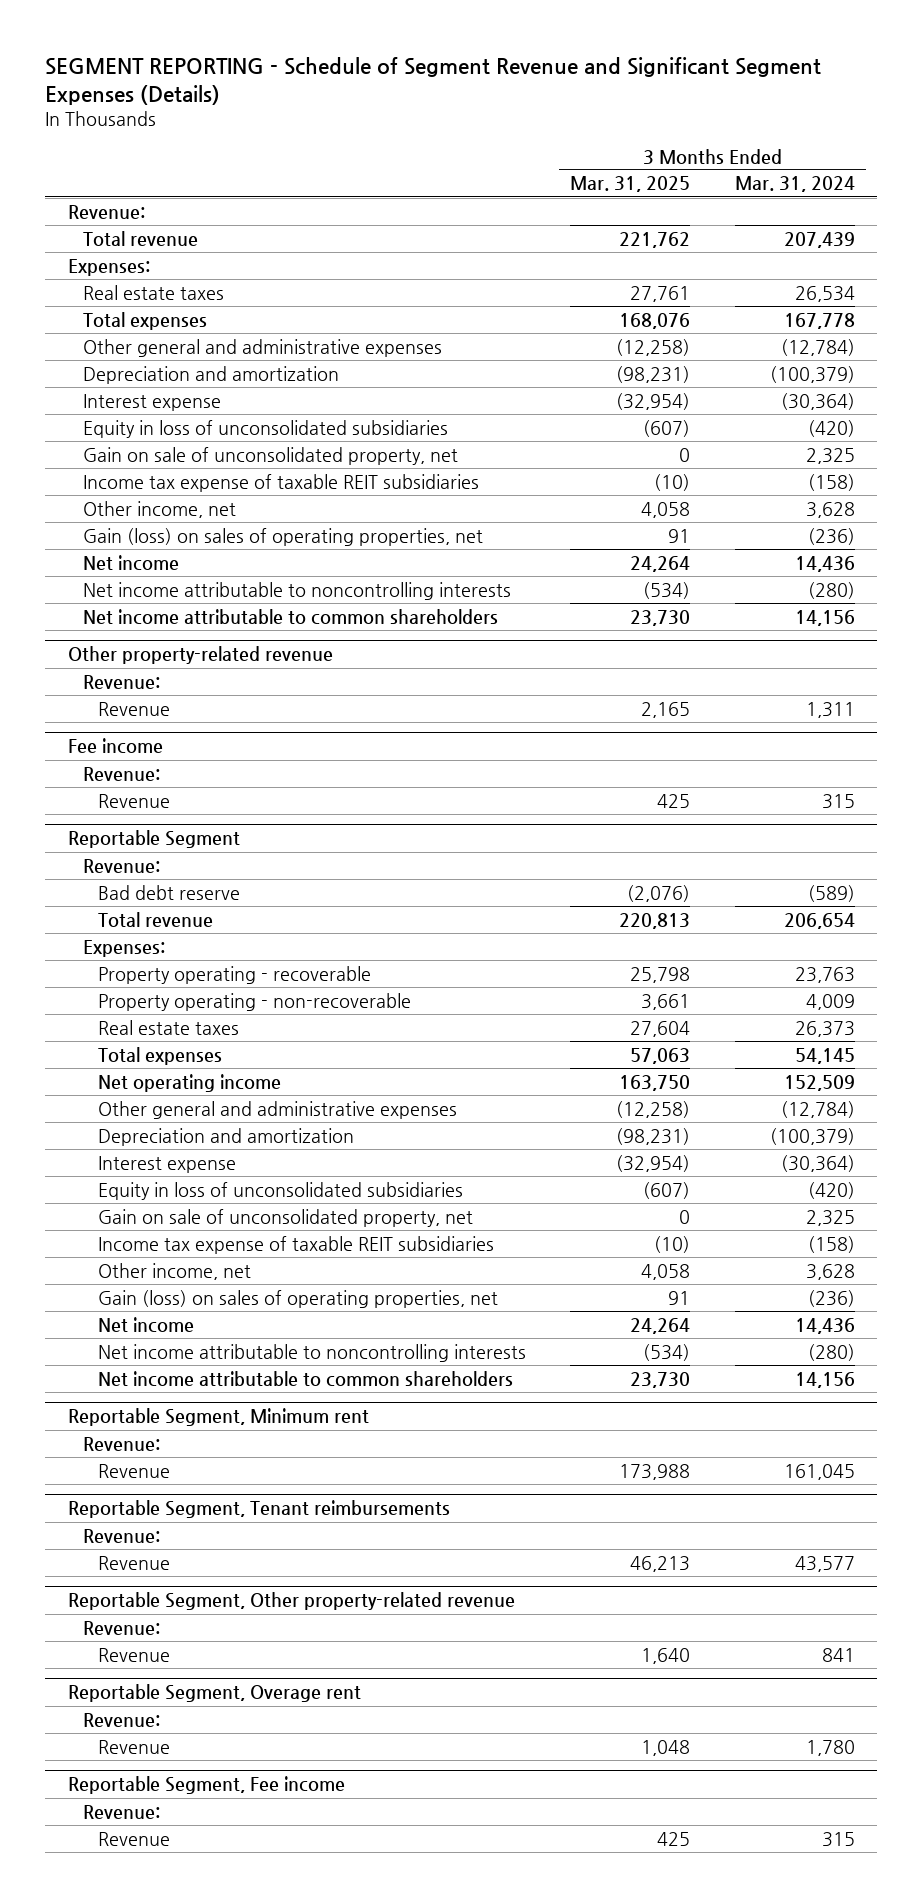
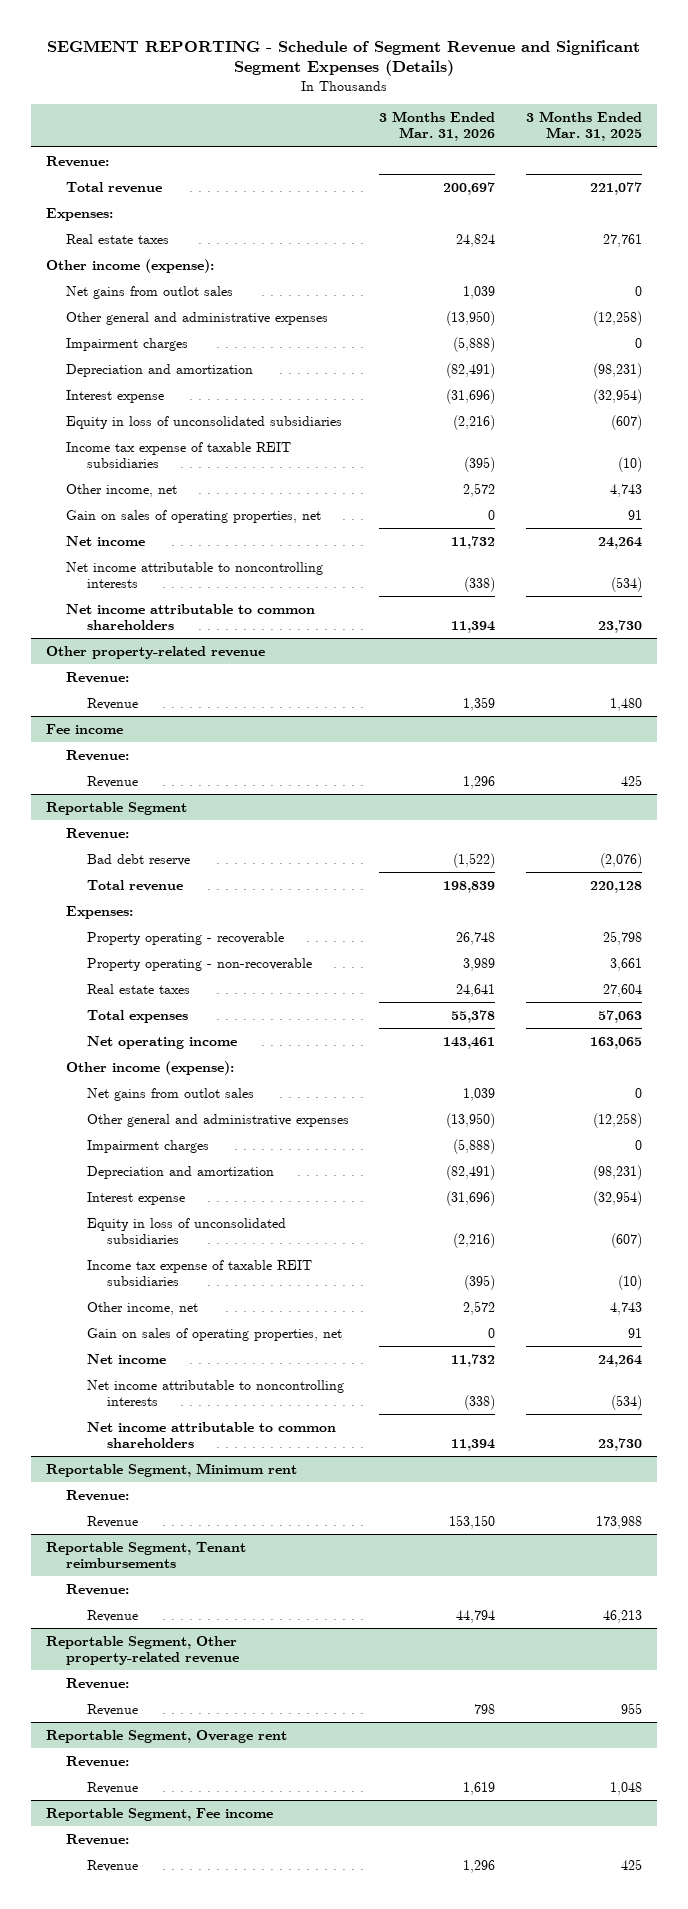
[735,176,856,193] Mar. 31, 2024 -> none
none -> [379,110,496,141] 3 Months Ended Mar. 31, 2026
[619,231,691,248] 221,762 -> [589,181,642,195] 221,077
[82,311,207,330] Total expenses -> none
none -> [45,258,214,273] Other income (expense):
none -> [66,285,234,299] Net gains from outlot sales
none -> [66,337,189,351] Impairment charges
[82,446,458,465] Gain on sale of unconsolidated property, net -> none
[641,501,691,518] 4,058 -> [609,483,642,497] 4,743
[82,527,483,546] Gain (loss) on sales of operating properties, net -> [66,509,322,523] Gain on sales of operating properties, net
[641,701,691,718] 2,165 -> [609,697,642,711] 1,480
[619,912,691,929] 220,813 -> [589,880,642,893] 220,128
[619,1074,691,1091] 163,750 -> [589,1036,642,1049] 163,065
none -> [66,1060,235,1075] Other income (expense):
none -> [86,1087,254,1101] Net gains from outlot sales
none -> [86,1139,209,1153] Impairment charges
[97,1208,473,1227] Gain on sale of unconsolidated property, net -> none
[641,1263,691,1280] 4,058 -> [609,1301,642,1315] 4,743
[97,1289,498,1308] Gain (loss) on sales of operating properties, net -> [86,1327,342,1341] Gain on sales of operating properties, net
[641,1647,691,1664] 1,640 -> [620,1702,642,1714] 955

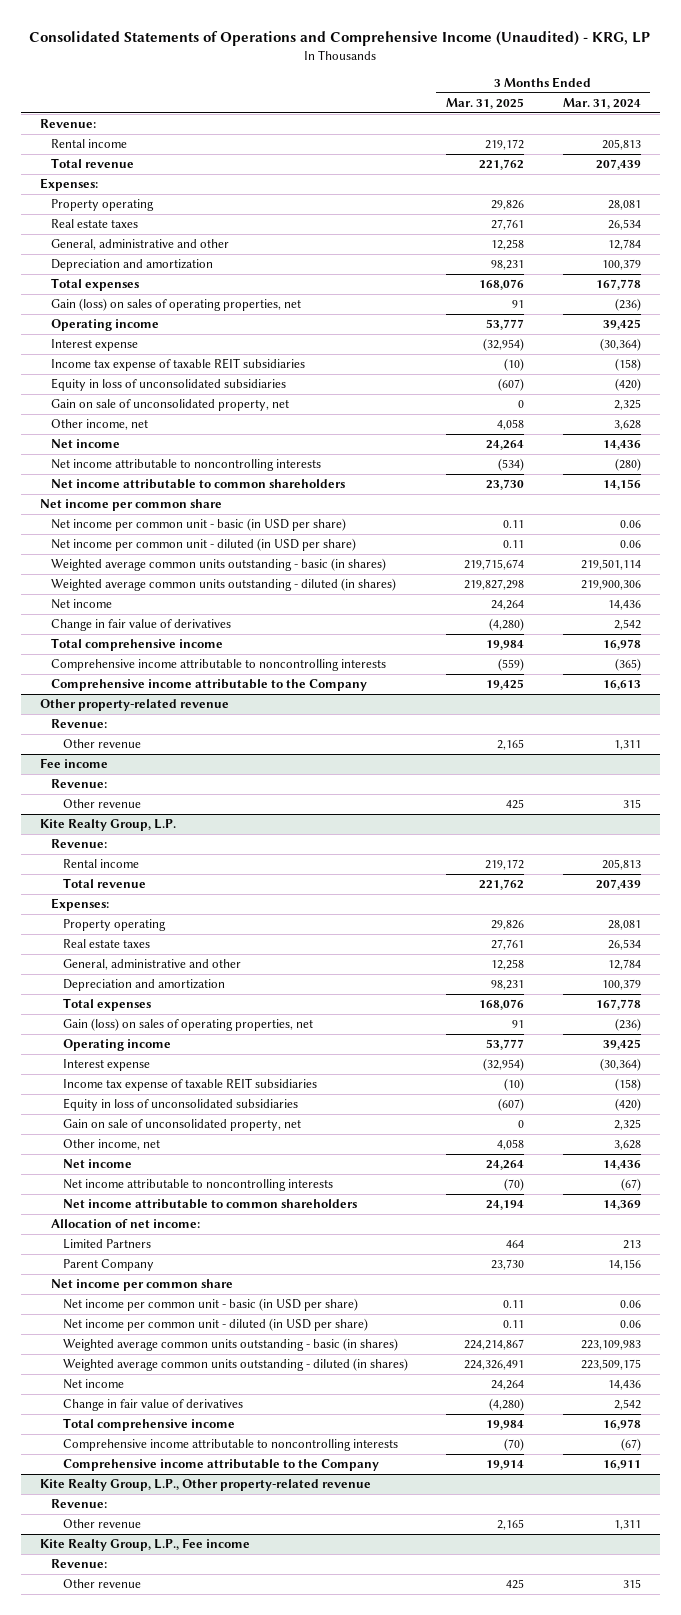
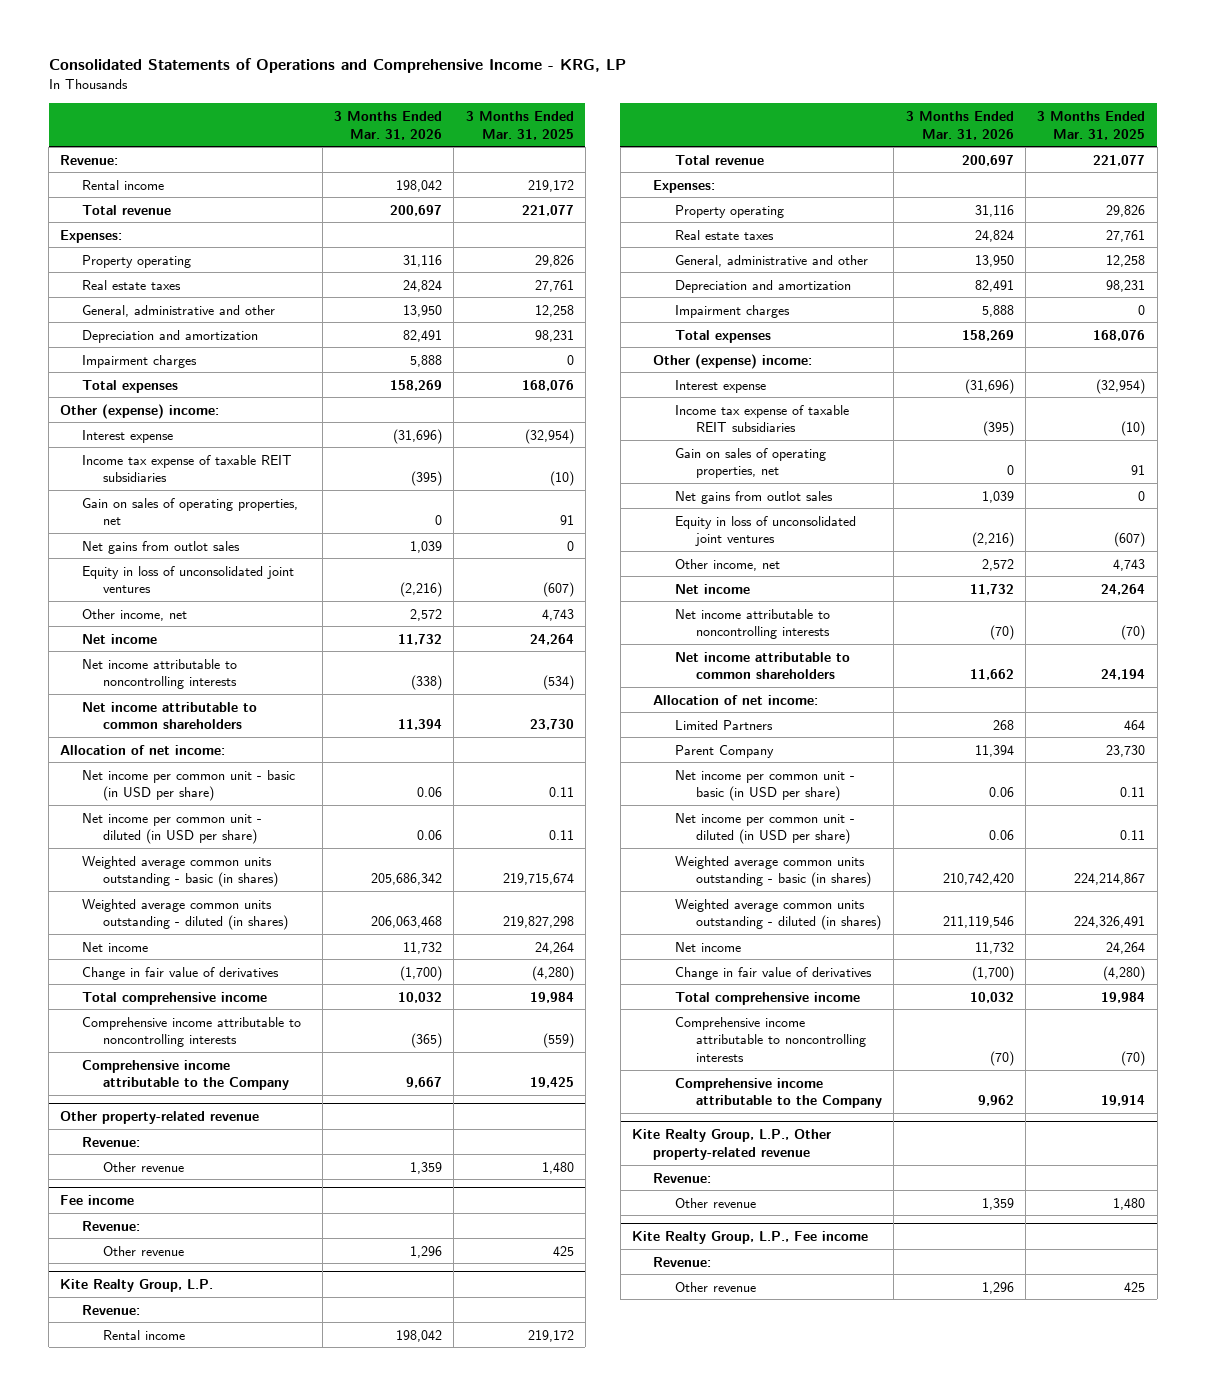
[29,30,651,46] Consolidated Statements of Operations and Comprehensive Income (Unaudited) - KRG, LP -> [48,58,626,74] Consolidated Statements of Operations and Comprehensive Income - KRG, LP
[562,98,641,110] Mar. 31, 2024 -> none
none -> [334,110,443,140] 3 Months Ended Mar. 31, 2026
[479,159,525,171] 221,762 -> [521,204,574,216] 221,077
none -> [81,354,197,368] Impairment charges
[51,298,302,312] Gain (loss) on sales of operating properties, net -> none
[51,319,160,332] Operating income -> none
none -> [60,403,220,419] Other (expense) income:
[51,399,290,412] Gain on sale of unconsolidated property, net -> none
none -> [81,497,298,526] Gain on sales of operating properties, net
none -> [81,540,240,554] Net gains from outlot sales
[51,378,287,392] Equity in loss of unconsolidated subsidiaries -> [81,565,294,594] Equity in loss of unconsolidated joint ventures
[497,419,525,431] 4,058 -> [541,608,574,621] 4,743
[40,499,223,512] Net income per common share -> none
none -> [60,744,226,755] Allocation of net income:
[497,739,525,751] 2,165 -> [541,1161,574,1174] 1,480
[479,879,525,891] 221,762 -> [1093,154,1146,166] 221,077
none -> [674,304,790,318] Impairment charges
[62,1018,313,1032] Gain (loss) on sales of operating properties, net -> none
[62,1039,171,1052] Operating income -> none
none -> [653,353,813,369] Other (expense) income:
[62,1119,301,1132] Gain on sale of unconsolidated property, net -> none
none -> [674,447,826,479] Gain on sales of operating properties, net
none -> [674,490,833,504] Net gains from outlot sales
[62,1098,298,1112] Equity in loss of unconsolidated subsidiaries -> [674,515,856,547] Equity in loss of unconsolidated joint ventures
[497,1139,525,1151] 4,058 -> [1113,558,1146,571] 4,743
[51,1279,234,1292] Net income per common share -> none
[497,1519,525,1531] 2,165 -> [1113,1197,1146,1210] 1,480

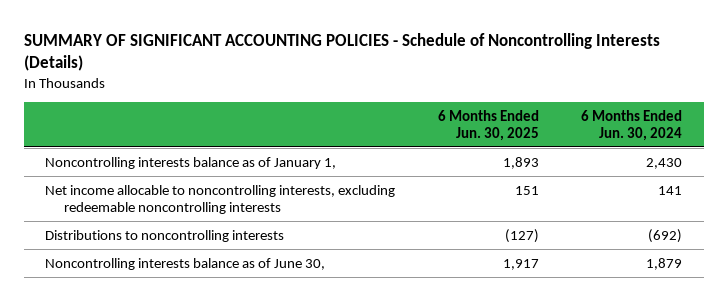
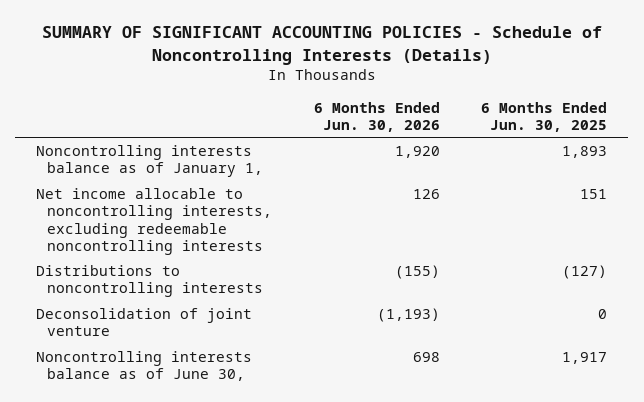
[581,109,683,141] 6 Months Ended Jun. 30, 2024 -> none
none -> [313,101,440,132] 6 Months Ended Jun. 30, 2026
none -> [36,307,253,337] Deconsolidation of joint venture

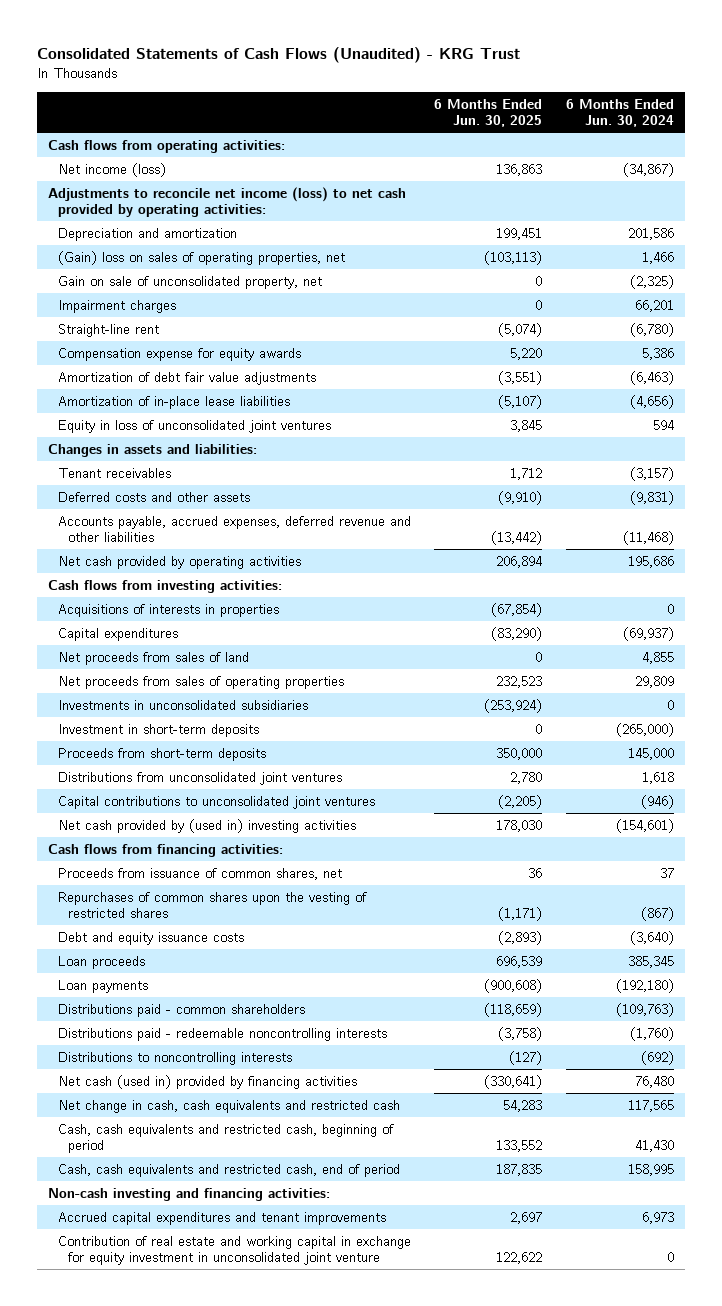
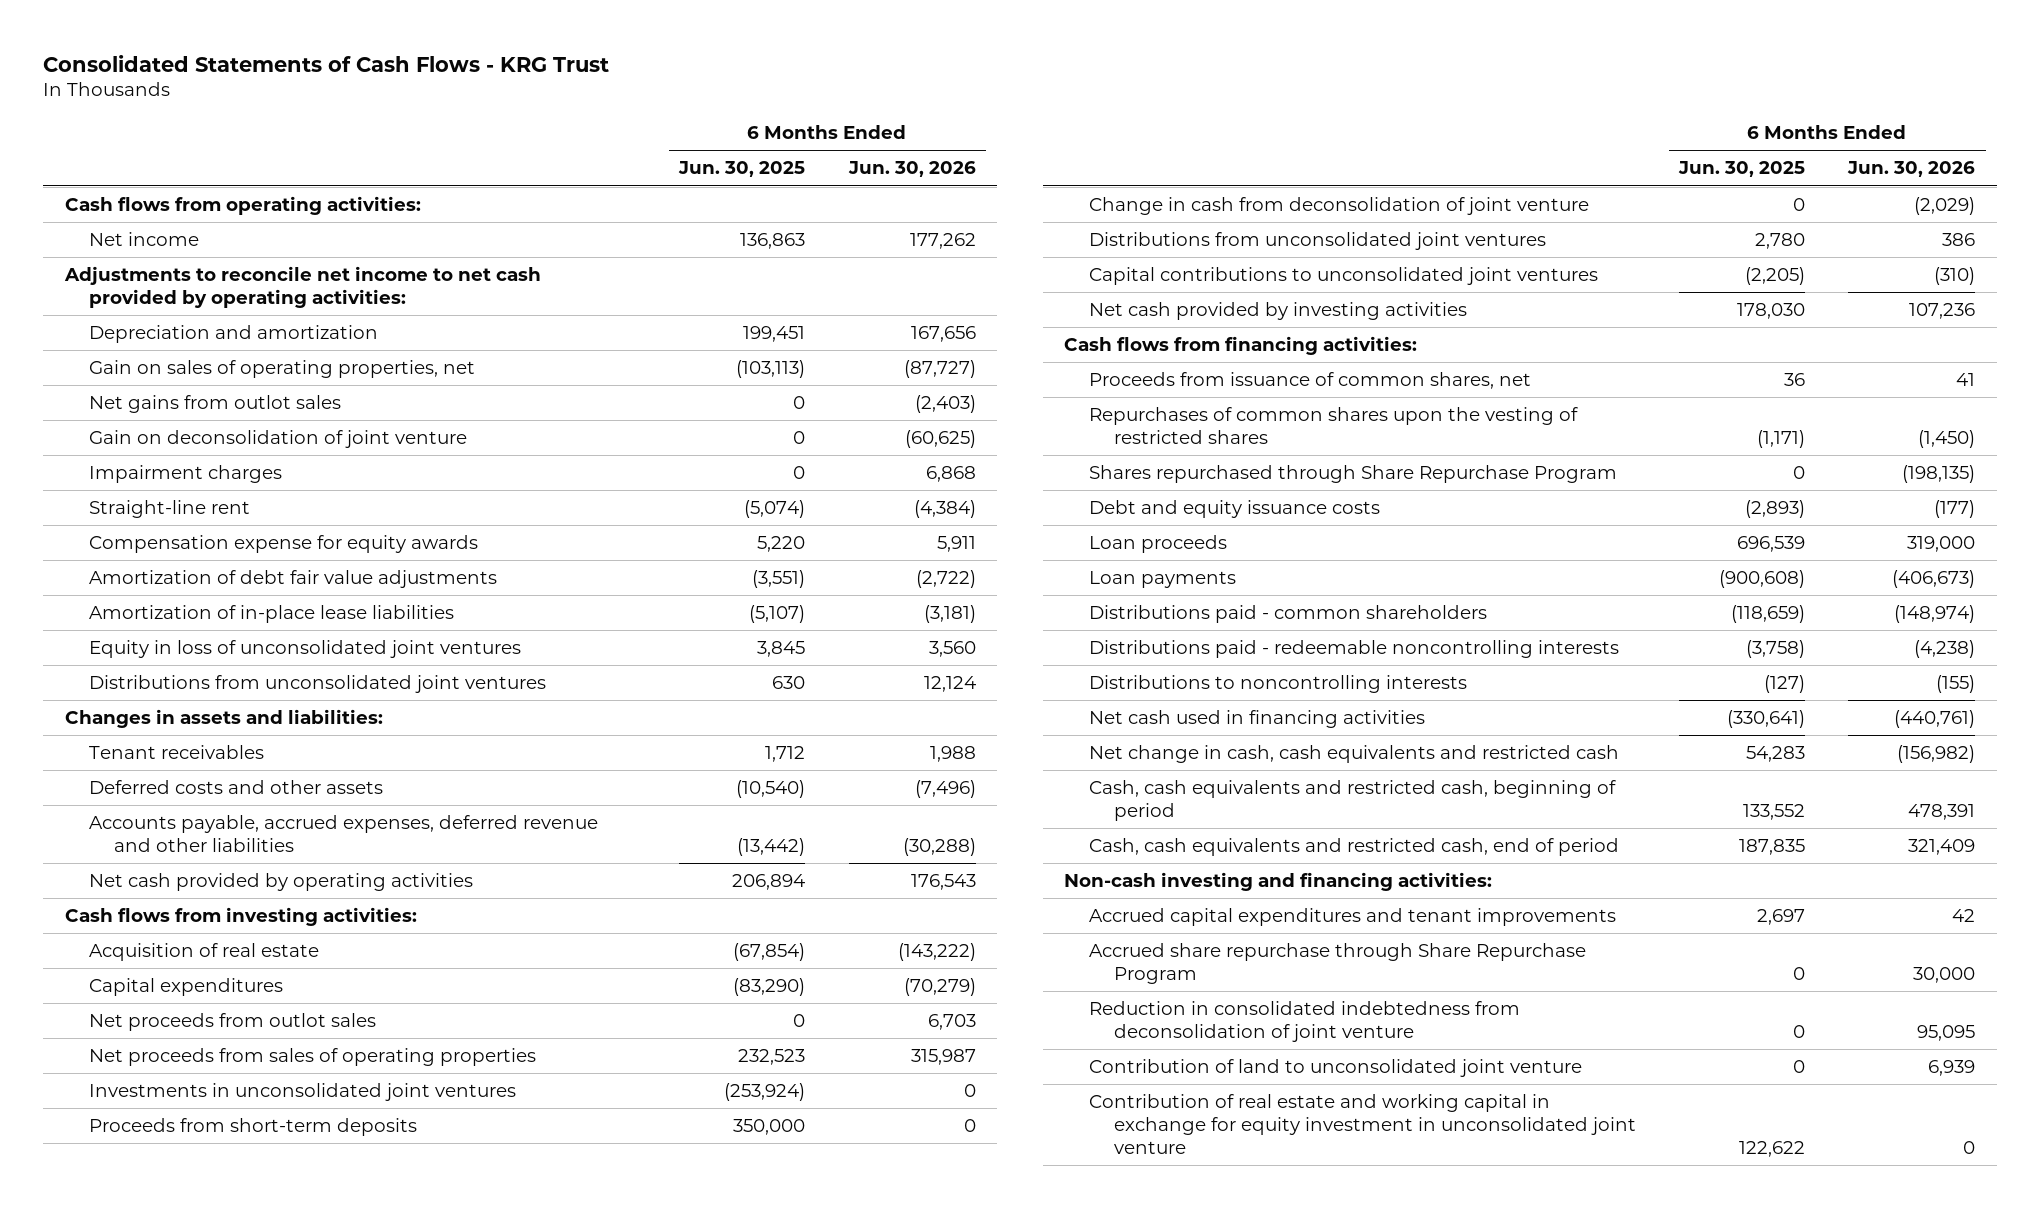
[36,46,520,63] Consolidated Statements of Cash Flows (Unaudited) - KRG Trust -> [43,54,610,72] Consolidated Statements of Cash Flows - KRG Trust
[565,98,674,128] 6 Months Ended Jun. 30, 2024 -> none
none -> [847,161,976,178] Jun. 30, 2026
[58,162,167,177] Net income (loss) -> [89,232,200,247] Net income
[48,186,407,218] Adjustments to reconcile net income (loss) to net cash provided by operating activities: -> [63,266,541,309] Adjustments to reconcile net income to net cash provided by operating activities:
[58,275,323,289] Gain on sale of unconsolidated property, net -> none
[58,250,346,265] (Gain) loss on sales of operating properties, net -> [89,360,476,379] Gain on sales of operating properties, net
none -> [89,395,342,414] Net gains from outlot sales
none -> [89,430,468,449] Gain on deconsolidation of joint venture
none -> [89,675,547,694] Distributions from unconsolidated joint ventures
[498,490,543,505] (9,910) -> [736,780,806,799] (10,540)
[58,603,280,617] Acquisitions of interests in properties -> [89,943,320,962] Acquisition of real estate
[58,651,250,665] Net proceeds from sales of land -> [89,1013,377,1032] Net proceeds from outlot sales
[58,723,260,737] Investment in short-term deposits -> none
[58,699,309,710] Investments in unconsolidated subsidiaries -> [89,1083,517,1102] Investments in unconsolidated joint ventures
none -> [1089,197,1590,216] Change in cash from deconsolidation of joint venture
[58,818,357,833] Net cash provided by (used in) investing activities -> [1089,302,1468,321] Net cash provided by investing activities
none -> [1089,465,1618,484] Shares repurchased through Share Repurchase Program
[58,1074,358,1089] Net cash (used in) provided by financing activities -> [1089,710,1426,729] Net cash used in financing activities
none -> [1089,943,1587,985] Accrued share repurchase through Share Repurchase Program
none -> [1089,1001,1521,1043] Reduction in consolidated indebtedness from deconsolidation of joint venture
none -> [1089,1059,1583,1078] Contribution of land to unconsolidated joint venture

